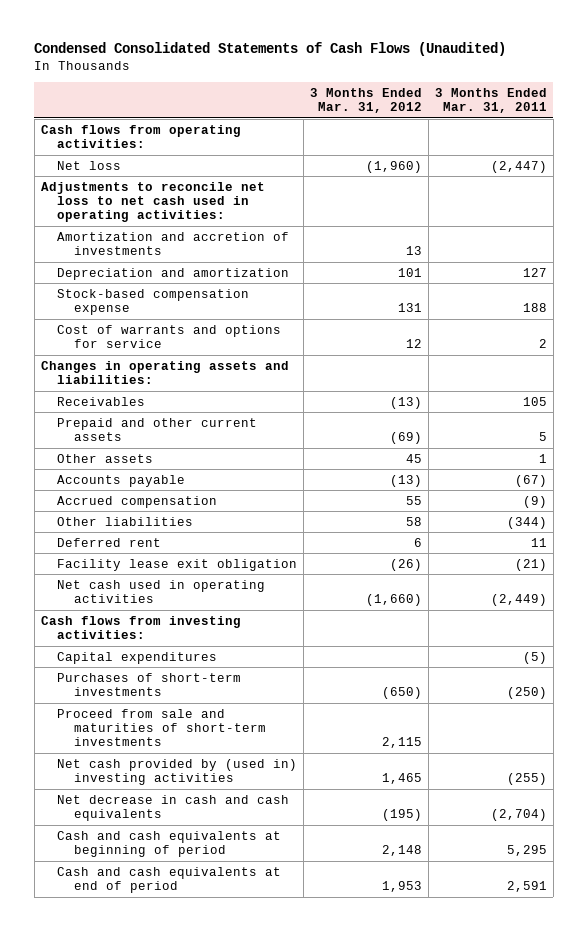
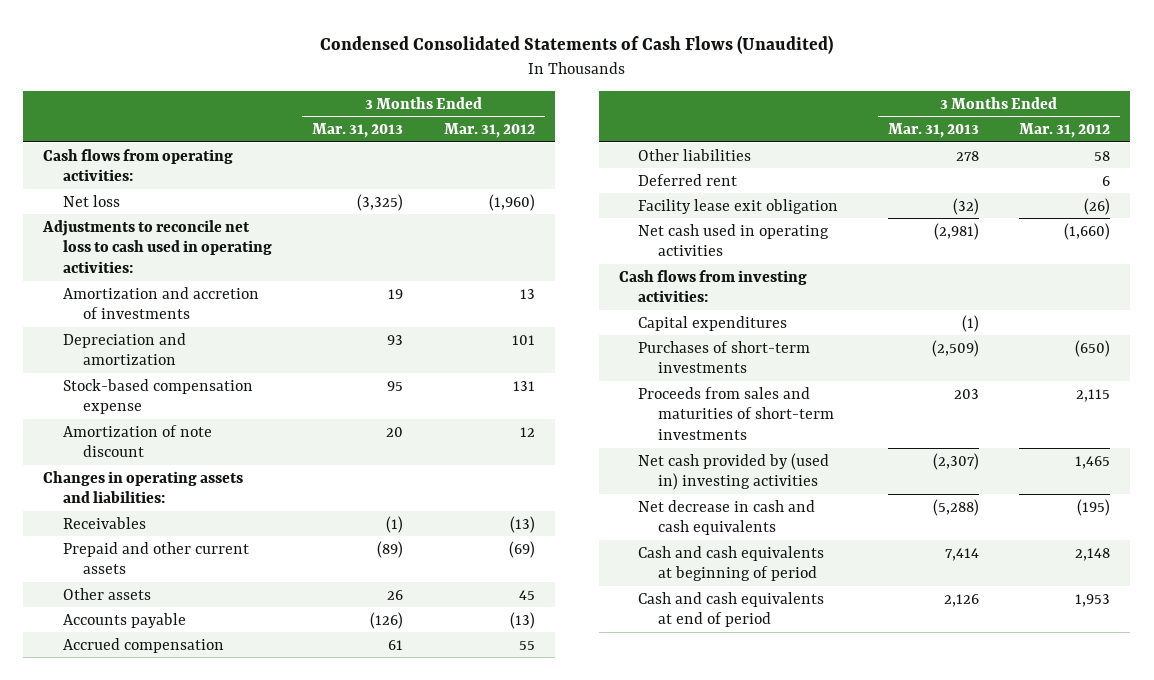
[434,87,547,114] 3 Months Ended Mar. 31, 2011 -> none
none -> [312,123,404,139] Mar. 31, 2013
[40,181,265,223] Adjustments to reconcile net loss to net cash used in operating activities: -> [42,219,273,274] Adjustments to reconcile net loss to cash used in operating activities:
[57,324,282,348] Cost of warrants and options for service -> none
none -> [63,424,213,458] Amortization of note discount
[57,708,266,747] Proceed from sale and maturities of short-term investments -> [638,386,834,441] Proceeds from sales and maturities of short-term investments

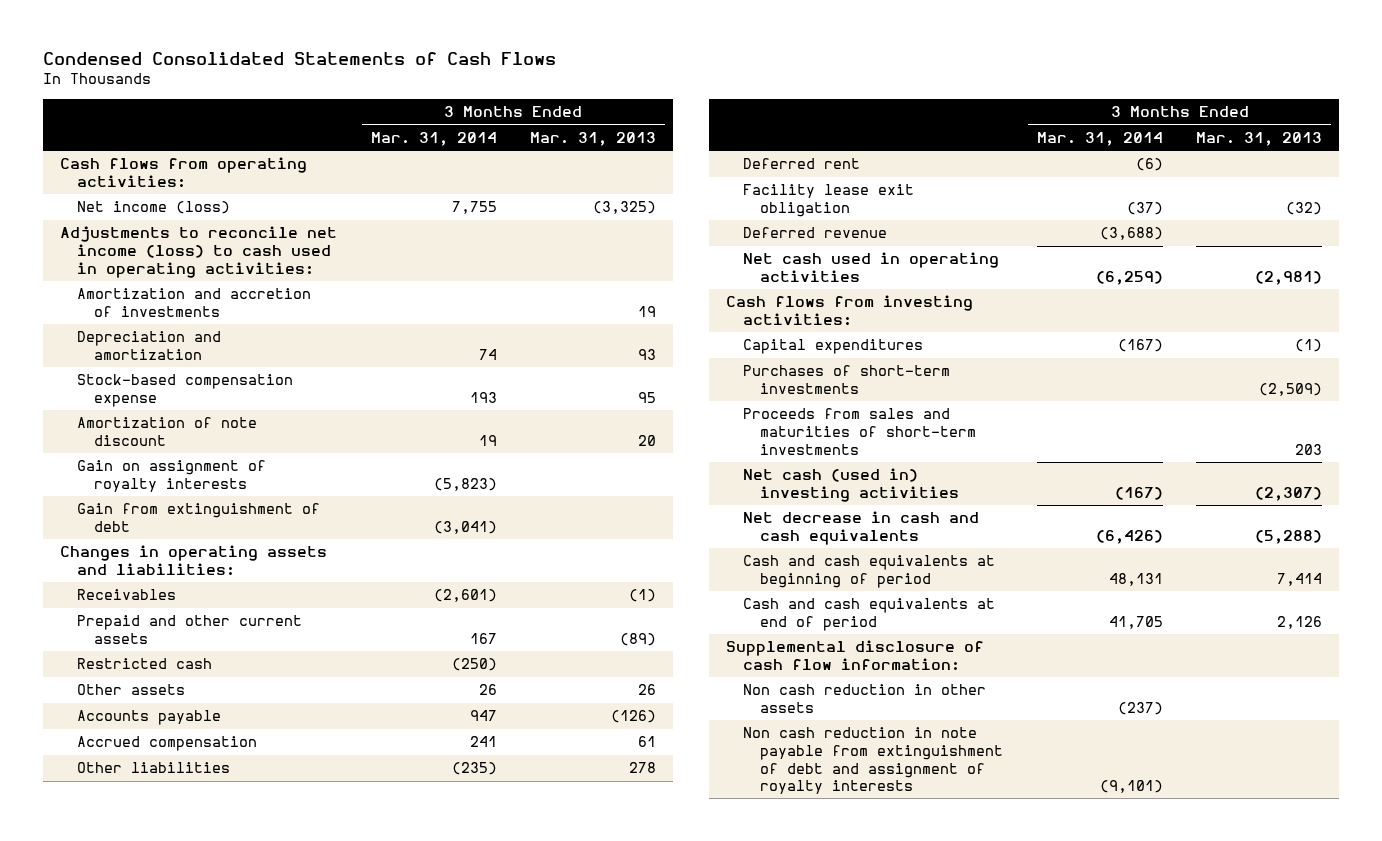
[319,35,833,55] Condensed Consolidated Statements of Cash Flows (Unaudited) -> [42,52,556,66] Condensed Consolidated Statements of Cash Flows
[443,123,535,139] Mar. 31, 2012 -> none
none -> [370,131,497,146] Mar. 31, 2014
[63,194,121,207] Net loss -> [76,201,230,215] Net income (loss)
[42,219,273,274] Adjustments to reconcile net loss to cash used in operating activities: -> [59,226,337,278] Adjustments to reconcile net income (loss) to cash used in operating activities:
none -> [76,460,266,492] Gain on assignment of royalty interests
none -> [76,503,320,532] Gain from extinguishment of debt
none -> [76,658,212,670] Restricted cash
none -> [742,227,887,239] Deferred revenue
[638,452,830,491] Net cash provided by (used in) investing activities -> [742,468,960,502] Net cash (used in) investing activities
none -> [725,640,984,671] Supplemental disclosure of cash flow information:
none -> [742,684,986,713] Non cash reduction in other assets
none -> [742,727,1004,795] Non cash reduction in note payable from extinguishment of debt and assignment of royalty interests

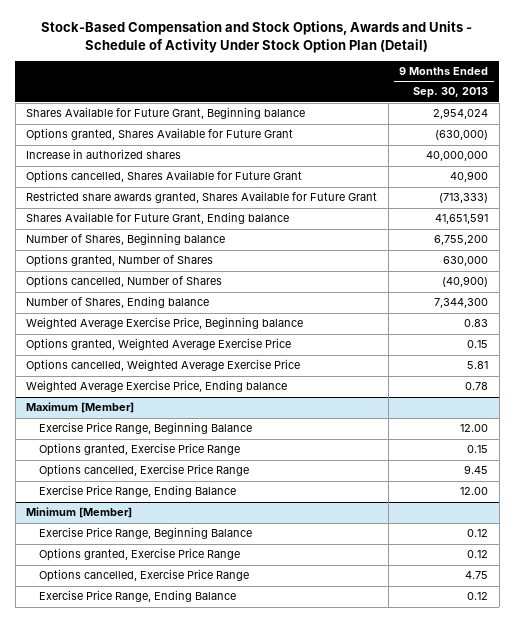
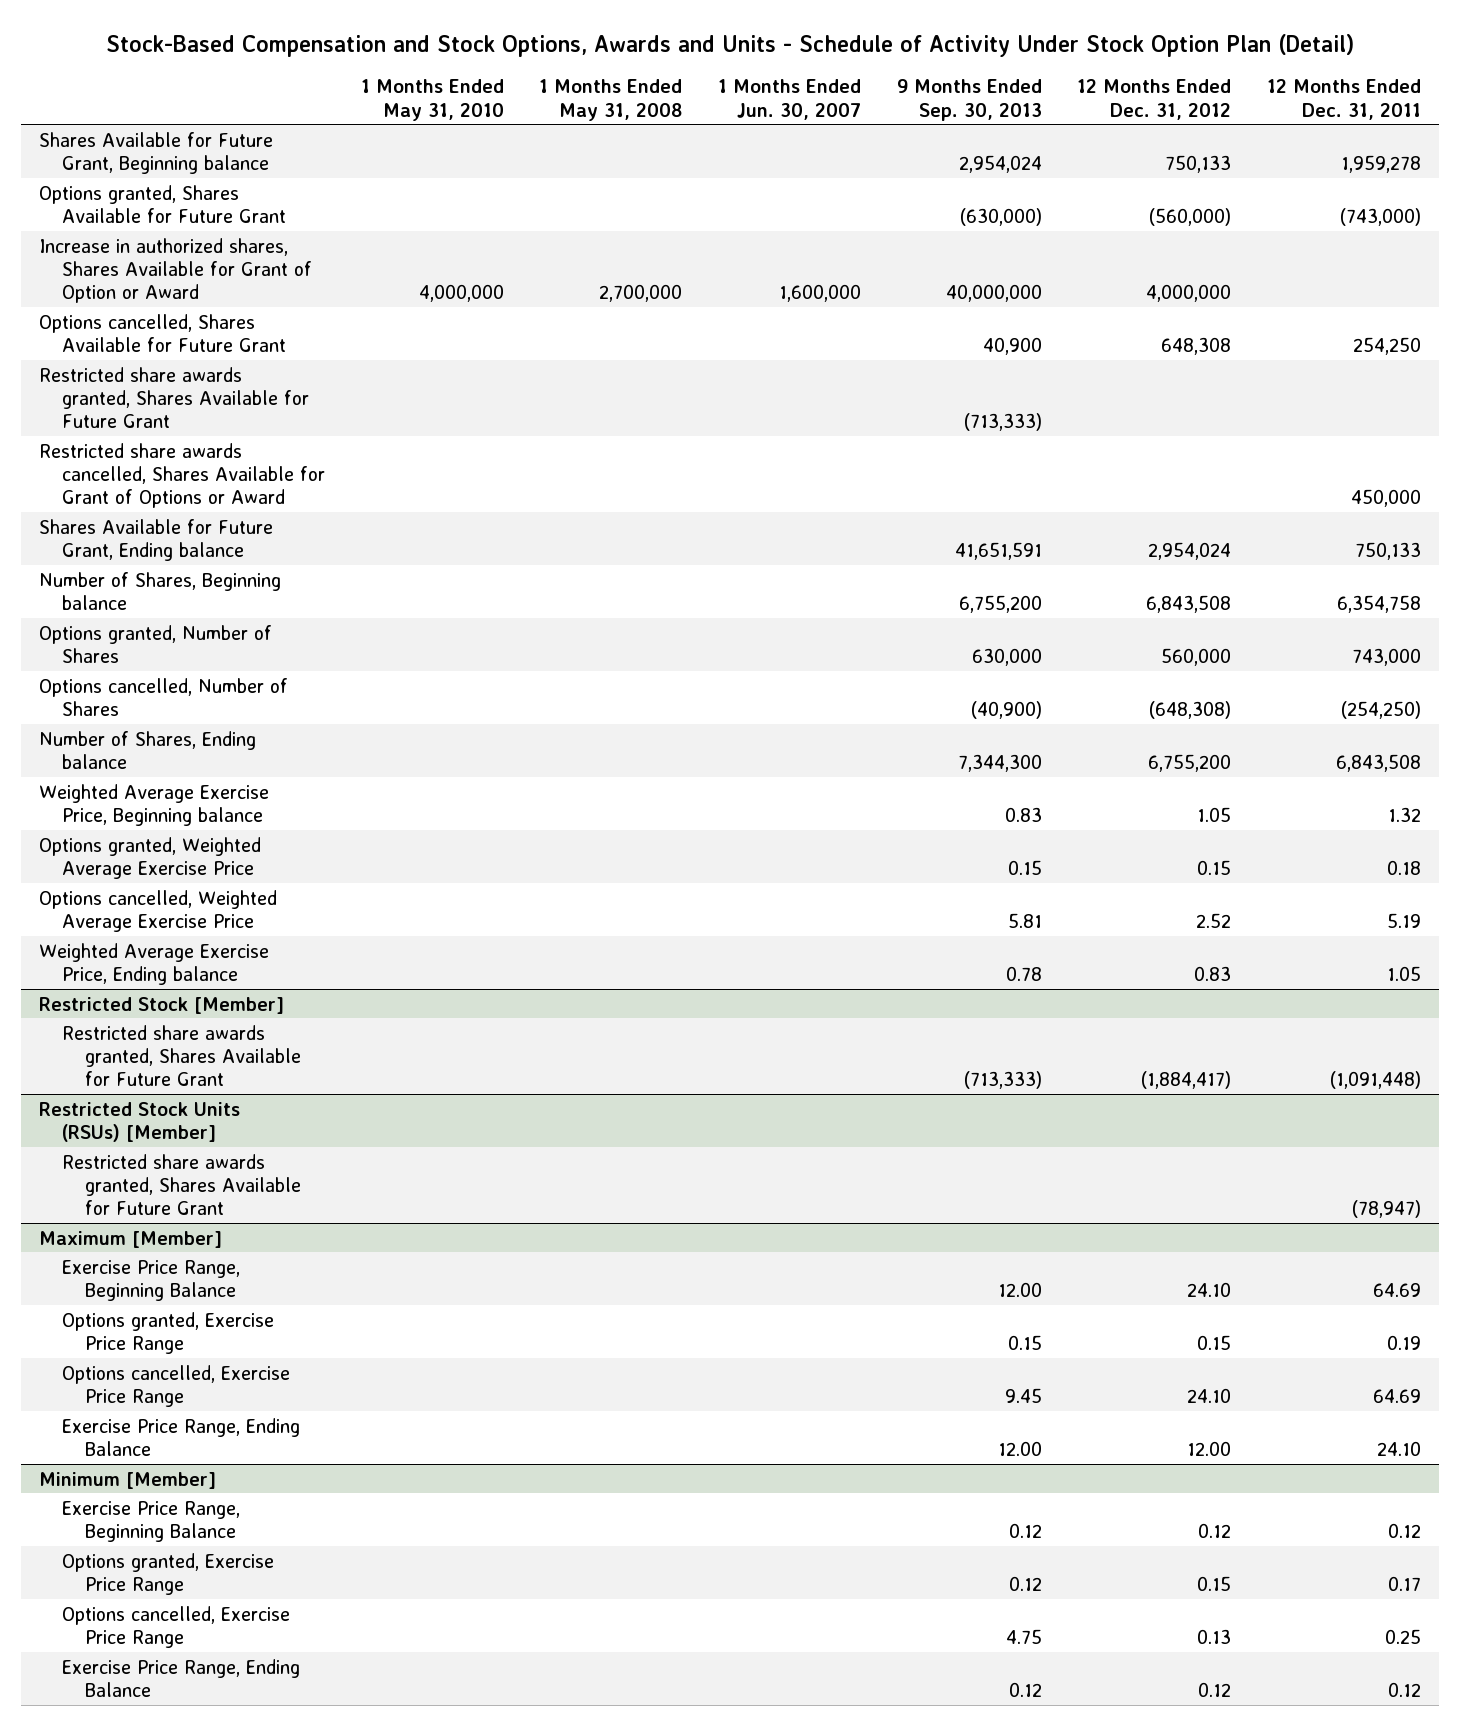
none -> [360,79,504,121] 1 Months Ended May 31, 2010
none -> [539,79,683,121] 1 Months Ended May 31, 2008
none -> [718,79,862,120] 1 Months Ended Jun. 30, 2007
none -> [1077,79,1232,120] 12 Months Ended Dec. 31, 2012
none -> [1267,79,1422,120] 12 Months Ended Dec. 31, 2011
[26,149,182,160] Increase in authorized shares -> [38,237,312,304] Increase in authorized shares, Shares Available for Grant of Option or Award
none -> [38,442,325,509] Restricted share awards cancelled, Shares Available for Grant of Options or Award
none -> [38,996,284,1014] Restricted Stock [Member]
none -> [61,1024,302,1087] Restricted share awards granted, Shares Available for Future Grant
none -> [38,1101,240,1142] Restricted Stock Units (RSUs) [Member]
none -> [61,1153,302,1216] Restricted share awards granted, Shares Available for Future Grant

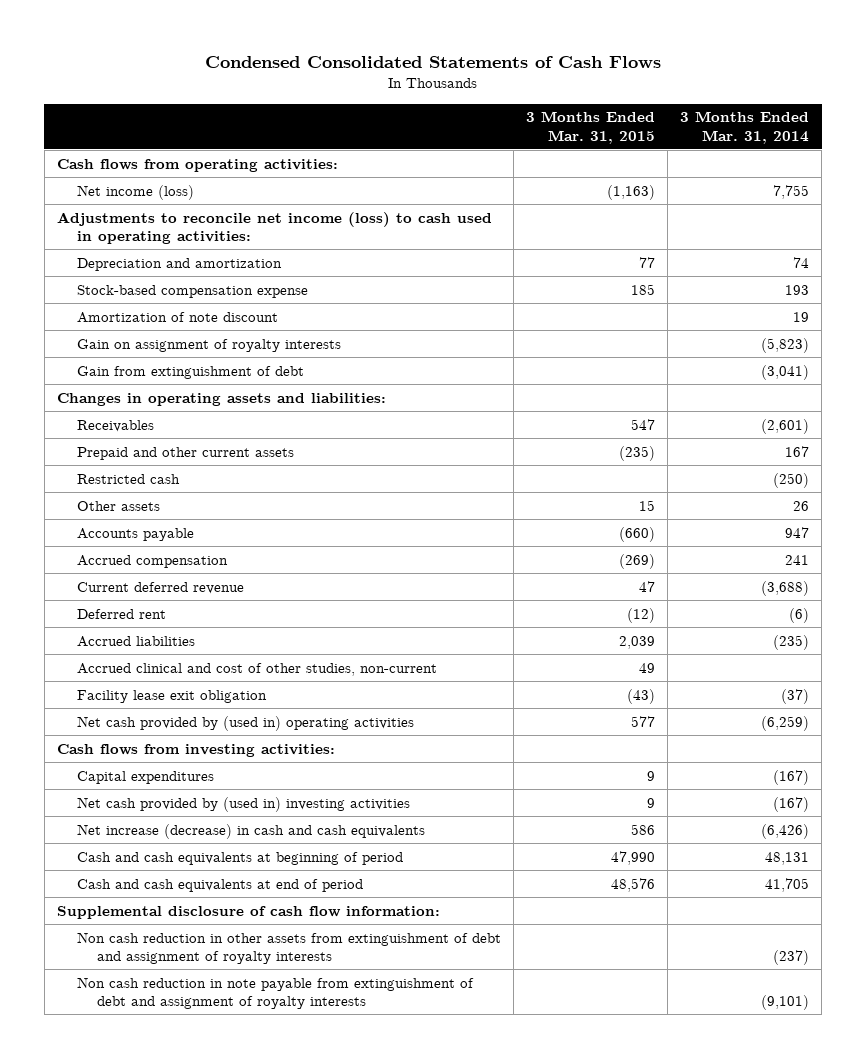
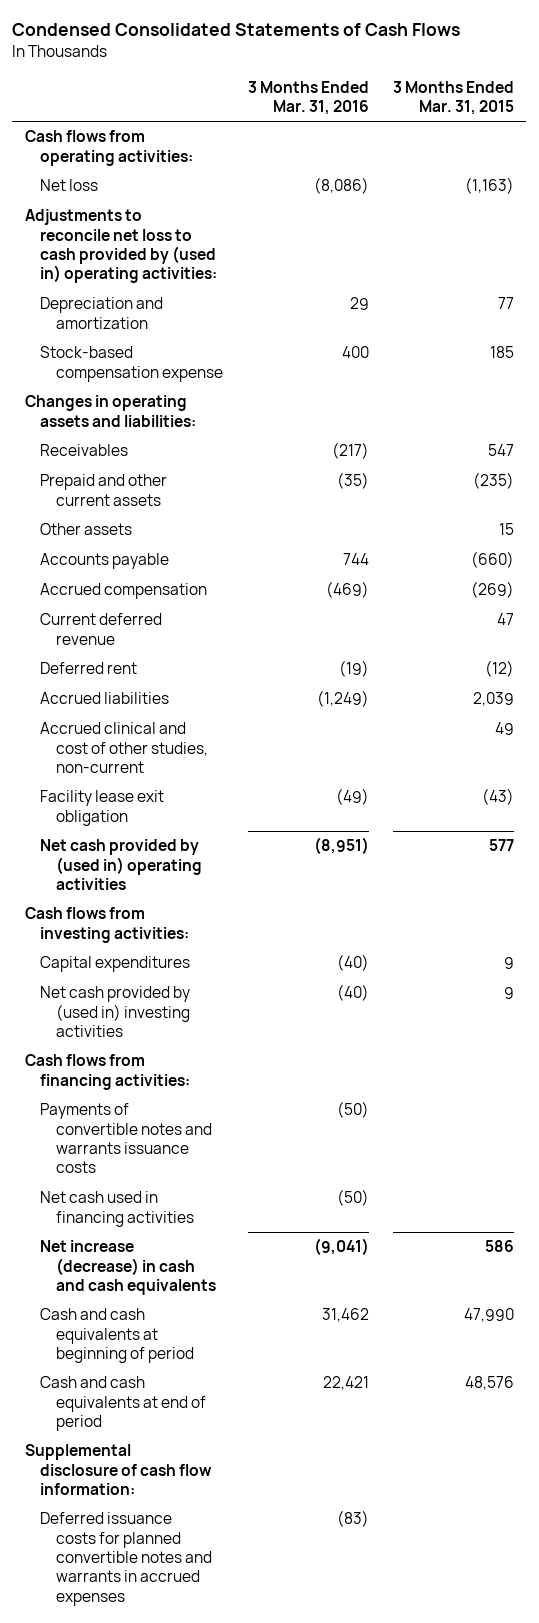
[680,111,810,144] 3 Months Ended Mar. 31, 2014 -> none
none -> [247,80,369,116] 3 Months Ended Mar. 31, 2016
[76,184,194,200] Net income (loss) -> [40,179,99,192] Net loss
[56,211,492,245] Adjustments to reconcile net income (loss) to cash used in operating activities: -> [24,209,218,284] Adjustments to reconcile net loss to cash provided by (used in) operating activities:
[76,311,278,323] Amortization of note discount -> none
[76,338,341,352] Gain on assignment of royalty interests -> none
[76,365,304,379] Gain from extinguishment of debt -> none
[76,473,180,484] Restricted cash -> none
none -> [24,1054,191,1090] Cash flows from financing activities:
none -> [40,1103,213,1174] Payments of convertible notes and warrants issuance costs
none -> [40,1191,195,1227] Net cash used in financing activities
[76,931,501,965] Non cash reduction in other assets from extinguishment of debt and assignment of royalty interests -> none
[76,976,474,1010] Non cash reduction in note payable from extinguishment of debt and assignment of royalty interests -> none
none -> [40,1512,213,1606] Deferred issuance costs for planned convertible notes and warrants in accrued expenses

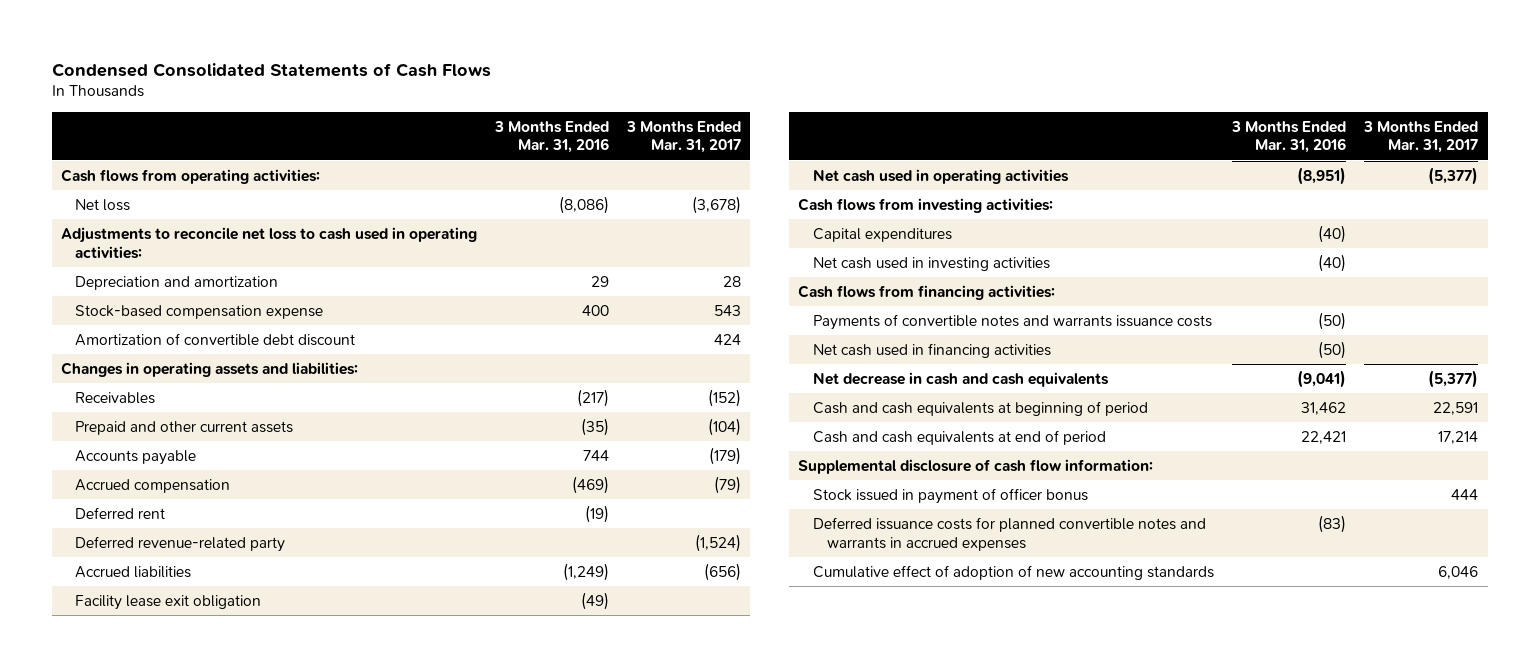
[392,80,514,116] 3 Months Ended Mar. 31, 2015 -> none
none -> [626,120,742,154] 3 Months Ended Mar. 31, 2017
[24,209,218,284] Adjustments to reconcile net loss to cash provided by (used in) operating activities: -> [60,226,477,259] Adjustments to reconcile net loss to cash used in operating activities:
none -> [75,332,356,346] Amortization of convertible debt discount
[40,523,133,536] Other assets -> none
[40,613,163,645] Current deferred revenue -> none
none -> [75,535,286,552] Deferred revenue-related party
[40,722,209,774] Accrued clinical and cost of other studies, non-current -> none
[40,839,203,891] Net cash provided by (used in) operating activities -> [812,168,1069,184] Net cash used in operating activities
[40,986,191,1038] Net cash provided by (used in) investing activities -> [812,256,1050,271] Net cash used in investing activities
[40,1240,217,1296] Net increase (decrease) in cash and cash equivalents -> [812,371,1109,387] Net decrease in cash and cash equivalents
none -> [812,487,1088,504] Stock issued in payment of officer bonus
none -> [812,564,1214,580] Cumulative effect of adoption of new accounting standards

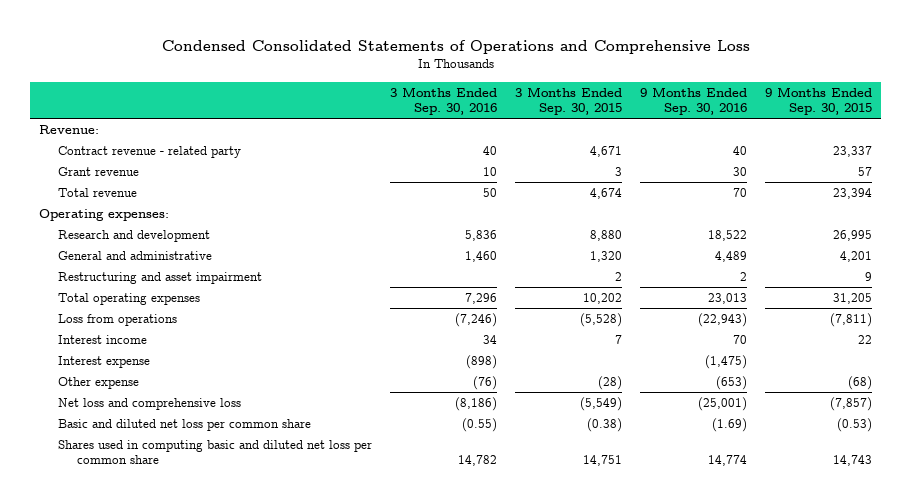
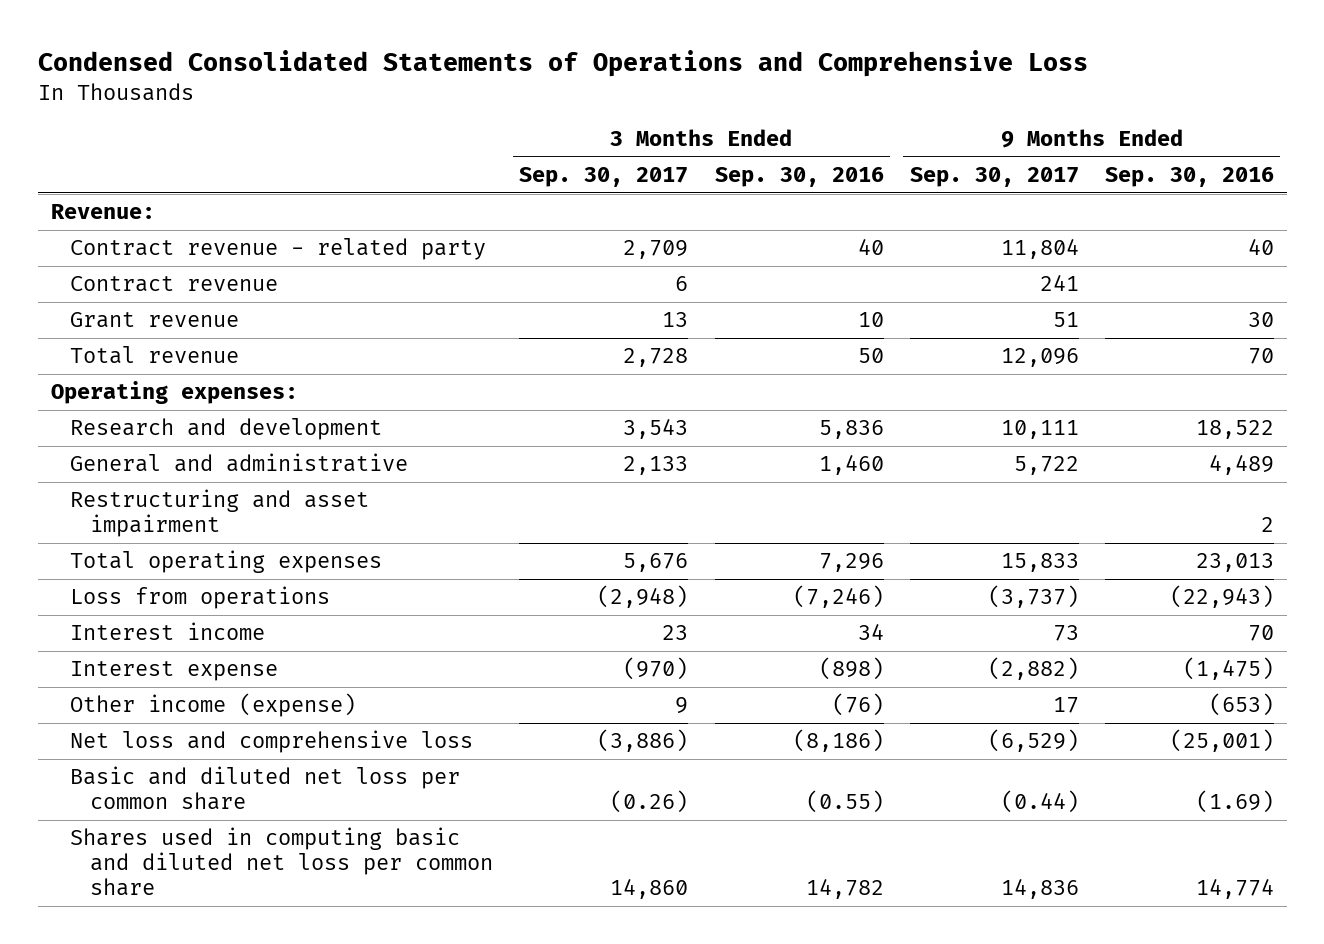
[515,86,623,115] 3 Months Ended Sep. 30, 2015 -> none
[765,86,873,115] 9 Months Ended Sep. 30, 2015 -> none
none -> [519,167,689,188] Sep. 30, 2017
none -> [909,167,1079,188] Sep. 30, 2017
none -> [70,276,279,293] Contract revenue
[58,377,140,390] Other expense -> [70,693,357,718] Other income (expense)

